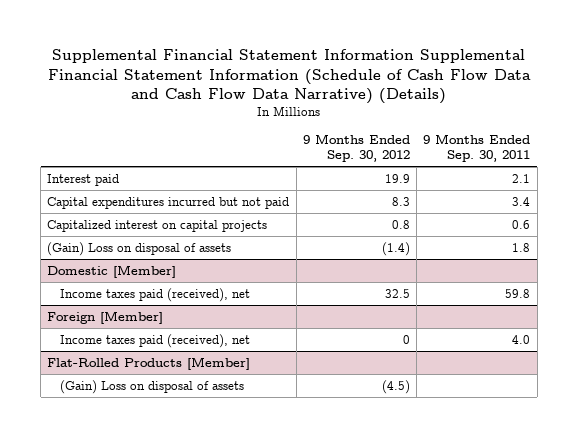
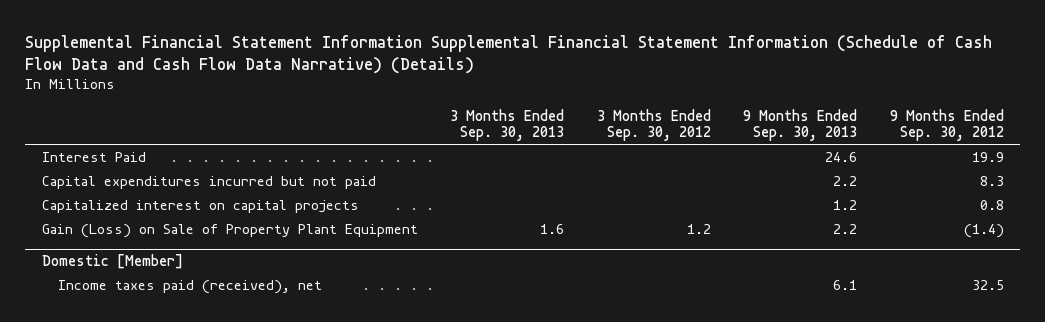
[423,134,531,163] 9 Months Ended Sep. 30, 2011 -> none
none -> [450,108,565,142] 3 Months Ended Sep. 30, 2013
none -> [596,108,711,142] 3 Months Ended Sep. 30, 2012
none -> [743,108,858,142] 9 Months Ended Sep. 30, 2013
[47,173,120,186] Interest paid -> [41,151,146,162] Interest Paid
[47,241,232,256] (Gain) Loss on disposal of assets -> [41,223,418,238] Gain (Loss) on Sale of Property Plant Equipment
[47,310,164,324] Foreign [Member] -> none
[60,333,251,348] Income taxes paid (received), net -> none
[47,356,251,370] Flat-Rolled Products [Member] -> none
[60,379,245,394] (Gain) Loss on disposal of assets -> none

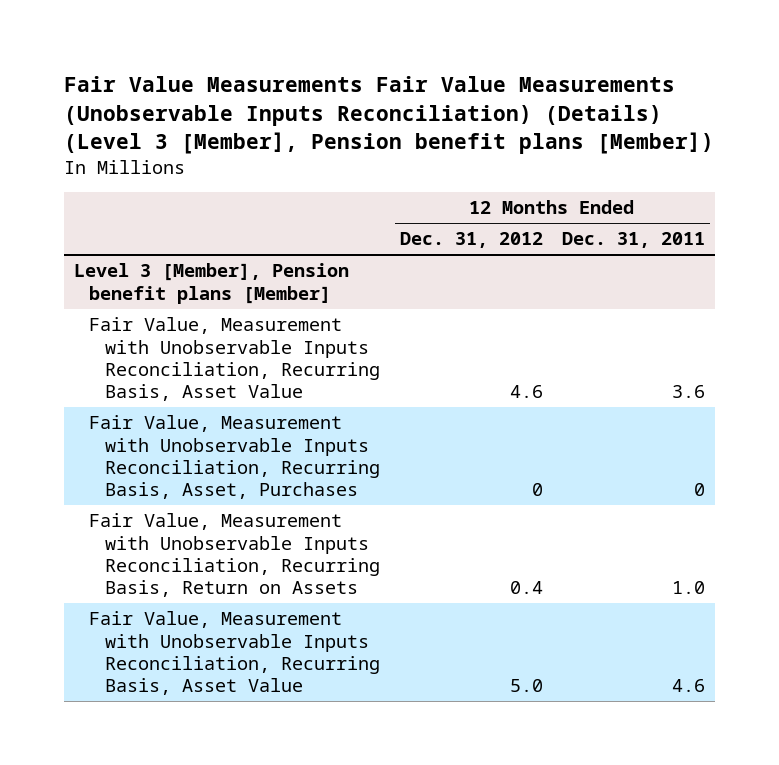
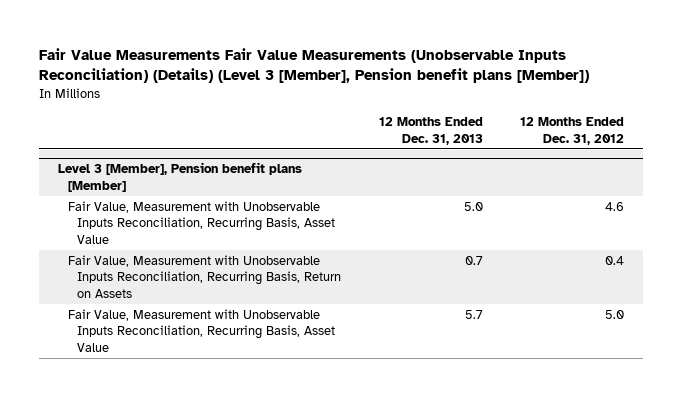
[562,232,706,249] Dec. 31, 2011 -> none
none -> [378,116,483,145] 12 Months Ended Dec. 31, 2013
[89,415,380,500] Fair Value, Measurement with Unobservable Inputs Reconciliation, Recurring Basis, Asset, Purchases -> none

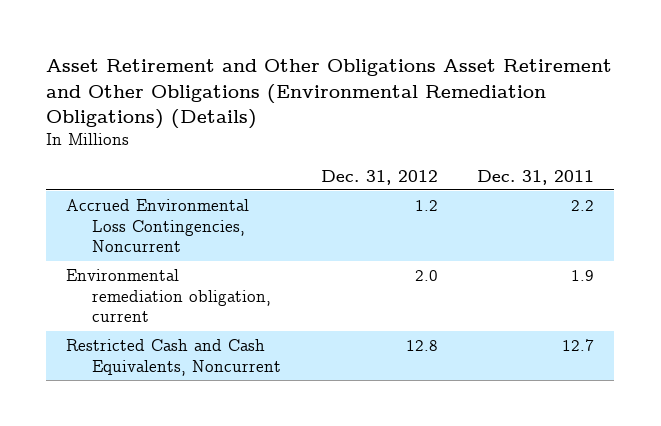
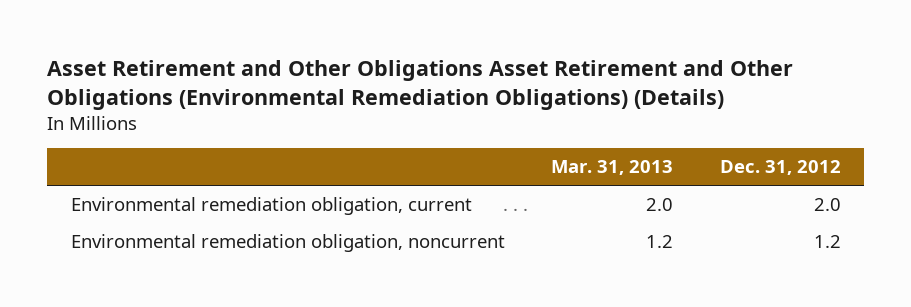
[477,169,595,185] Dec. 31, 2011 -> none
none -> [551,160,674,176] Mar. 31, 2013
[66,198,250,253] Accrued Environmental Loss Contingencies, Noncurrent -> none
[66,338,282,376] Restricted Cash and Cash Equivalents, Noncurrent -> none
none -> [70,234,505,253] Environmental remediation obligation, noncurrent

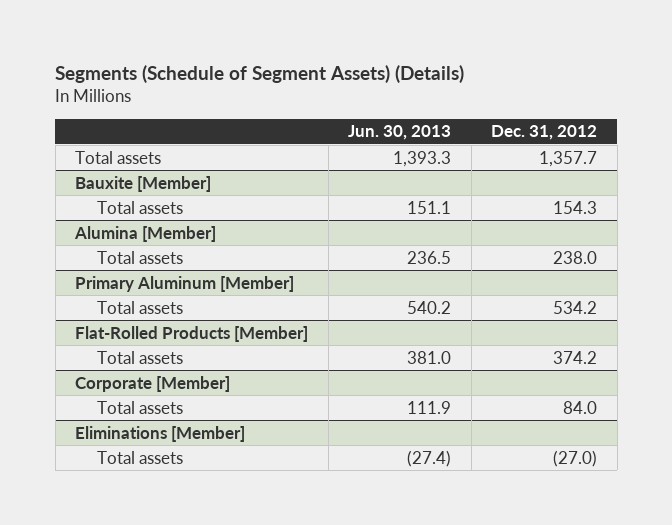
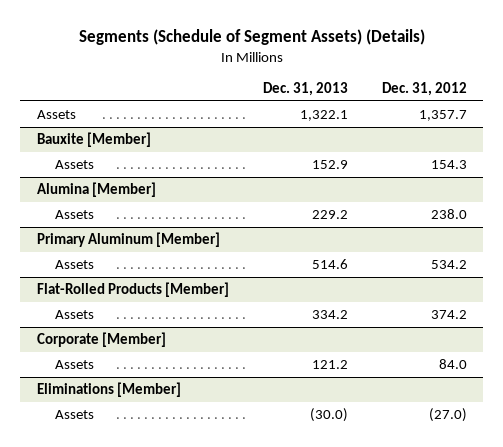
[348,125,452,141] Jun. 30, 2013 -> none
none -> [262,82,348,97] Dec. 31, 2013
[75,150,162,164] Total assets -> [36,109,76,119] Assets
[97,200,184,214] Total assets -> [54,159,94,169] Assets
[97,250,184,264] Total assets -> [54,209,94,219] Assets
[97,300,184,314] Total assets -> [54,259,94,269] Assets
[97,350,184,364] Total assets -> [54,309,94,319] Assets
[97,400,184,414] Total assets -> [54,359,94,369] Assets
[97,450,184,464] Total assets -> [54,409,94,419] Assets

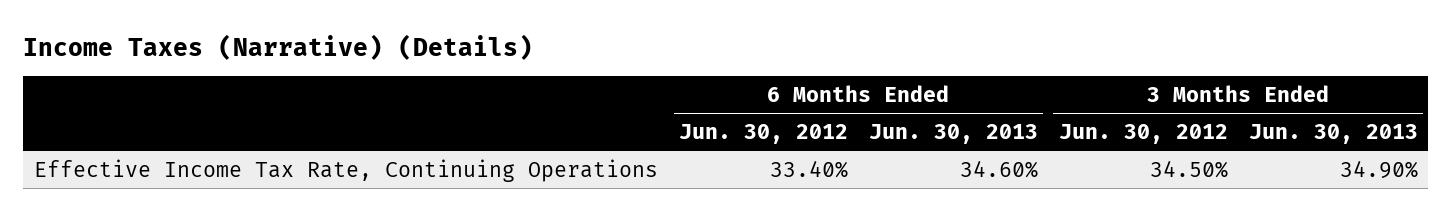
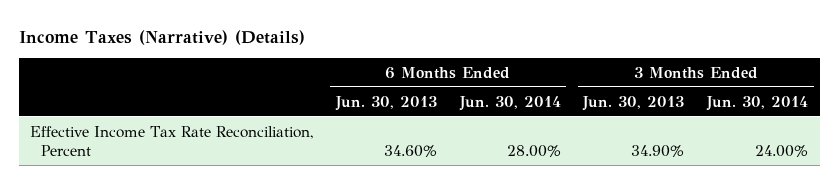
[678,124,848,145] Jun. 30, 2012 -> none
[1058,124,1228,145] Jun. 30, 2012 -> none
none -> [458,95,561,111] Jun. 30, 2014
none -> [706,95,809,111] Jun. 30, 2014
[33,158,658,182] Effective Income Tax Rate, Continuing Operations -> [30,125,314,157] Effective Income Tax Rate Reconciliation, Percent

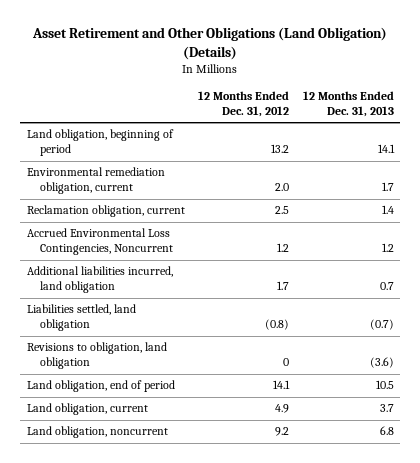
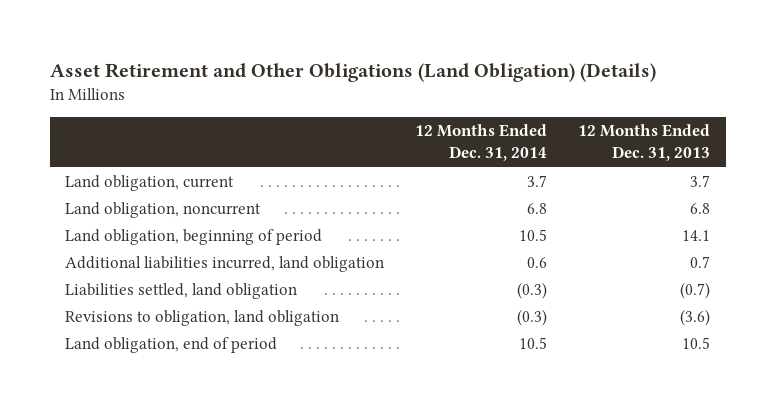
[198,90,290,117] 12 Months Ended Dec. 31, 2012 -> none
none -> [415,124,548,162] 12 Months Ended Dec. 31, 2014
[26,403,148,416] Land obligation, current -> [65,175,235,192] Land obligation, current
[26,426,168,439] Land obligation, noncurrent -> [65,202,262,219] Land obligation, noncurrent
[26,167,165,195] Environmental remediation obligation, current -> none
[26,205,185,218] Reclamation obligation, current -> none
[26,228,173,256] Accrued Environmental Loss Contingencies, Noncurrent -> none

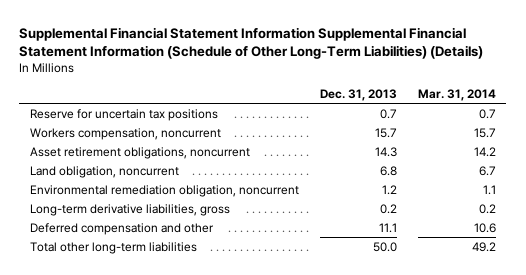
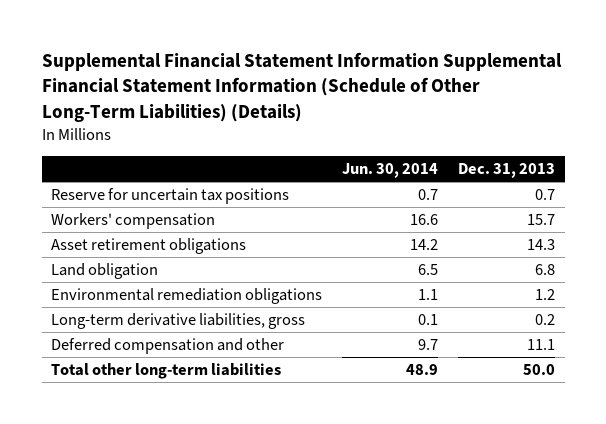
[417,88,496,101] Mar. 31, 2014 -> none
none -> [342,163,439,179] Jun. 30, 2014
[29,127,221,140] Workers compensation, noncurrent -> [51,212,216,229] Workers' compensation
[29,146,250,159] Asset retirement obligations, noncurrent -> [51,237,247,254] Asset retirement obligations
[29,165,179,178] Land obligation, noncurrent -> [51,262,159,279] Land obligation
[29,184,299,197] Environmental remediation obligation, noncurrent -> [51,287,323,304] Environmental remediation obligations

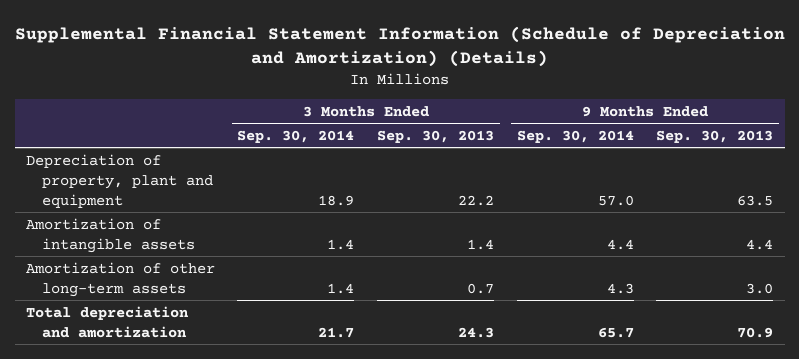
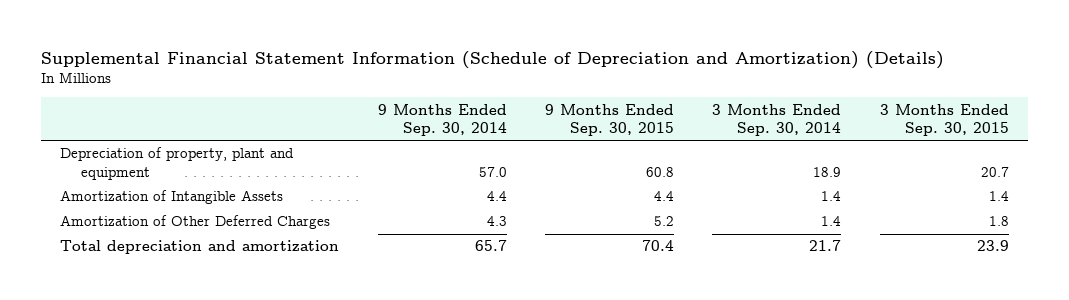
[377,129,495,143] Sep. 30, 2013 -> none
[656,129,774,143] Sep. 30, 2013 -> none
none -> [544,103,674,137] 9 Months Ended Sep. 30, 2015
none -> [879,103,1009,137] 3 Months Ended Sep. 30, 2015
[25,217,196,253] Amortization of intangible assets -> [60,190,284,205] Amortization of Intangible Assets
[25,261,215,297] Amortization of other long-term assets -> [60,215,331,230] Amortization of Other Deferred Charges

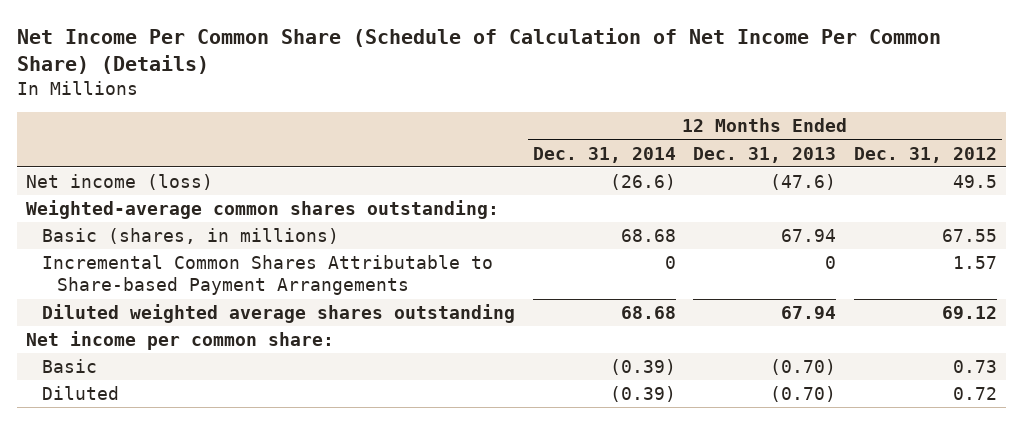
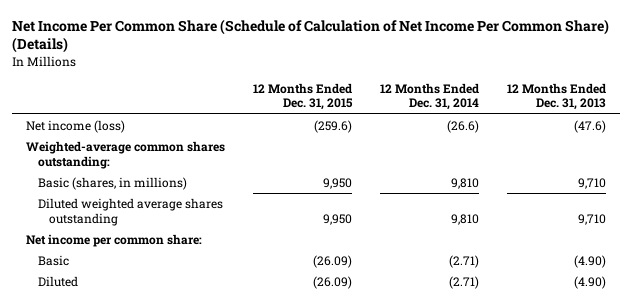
[854,146,998,163] Dec. 31, 2012 -> none
none -> [253,82,354,111] 12 Months Ended Dec. 31, 2015
[41,254,493,296] Incremental Common Shares Attributable to Share-based Payment Arrangements -> none
[620,228,676,242] 68.68 -> [451,178,480,190] 9,810
[781,228,837,242] 67.94 -> [578,178,607,190] 9,710
[620,305,676,319] 68.68 -> [451,213,480,225] 9,810
[781,305,837,319] 67.94 -> [578,213,607,225] 9,710
[609,358,676,375] (0.39) -> [449,255,480,269] (2.71)
[770,358,837,375] (0.70) -> [574,255,607,269] (4.90)
[609,385,676,402] (0.39) -> [449,276,480,290] (2.71)
[770,385,837,402] (0.70) -> [574,276,607,290] (4.90)

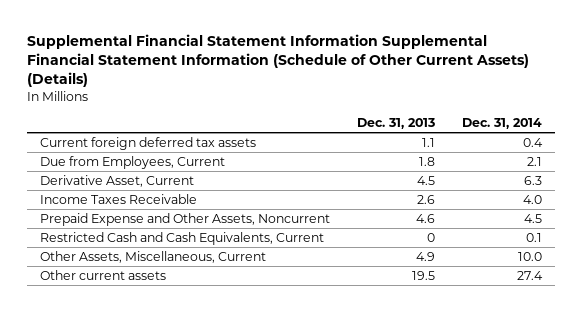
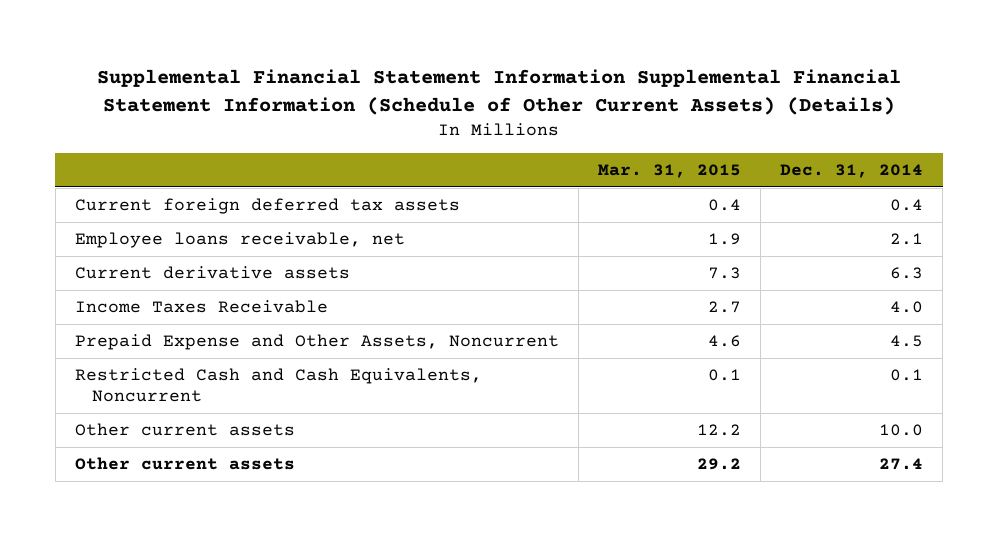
[357,118,436,130] Dec. 31, 2013 -> none
none -> [598,163,742,178] Mar. 31, 2015
[40,155,226,169] Due from Employees, Current -> [74,232,405,249] Employee loans receivable, net
[40,174,195,187] Derivative Asset, Current -> [74,266,350,280] Current derivative assets
[40,231,325,245] Restricted Cash and Cash Equivalents, Current -> [74,368,482,402] Restricted Cash and Cash Equivalents, Noncurrent
[40,250,267,263] Other Assets, Miscellaneous, Current -> [74,423,295,437] Other current assets

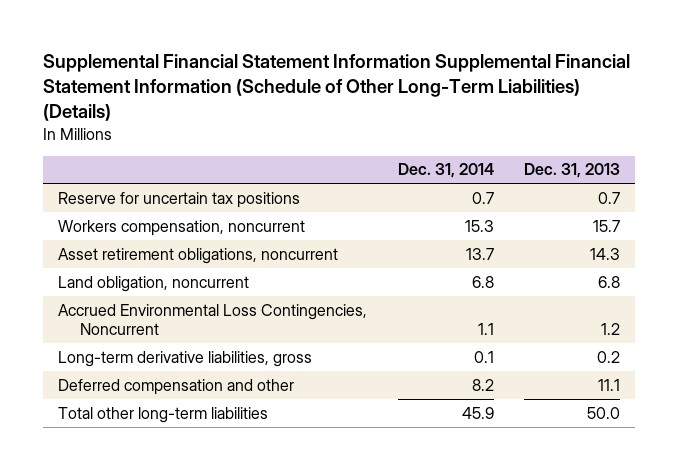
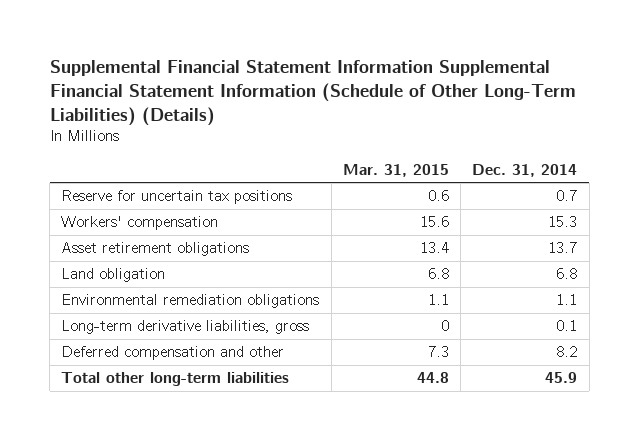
[524,163,621,179] Dec. 31, 2013 -> none
none -> [342,163,449,177] Mar. 31, 2015
[58,219,306,236] Workers compensation, noncurrent -> [61,216,219,231] Workers' compensation
[58,247,339,264] Asset retirement obligations, noncurrent -> [61,242,250,257] Asset retirement obligations
[58,275,250,292] Land obligation, noncurrent -> [61,268,166,283] Land obligation
[58,303,368,335] Accrued Environmental Loss Contingencies, Noncurrent -> [61,294,320,309] Environmental remediation obligations

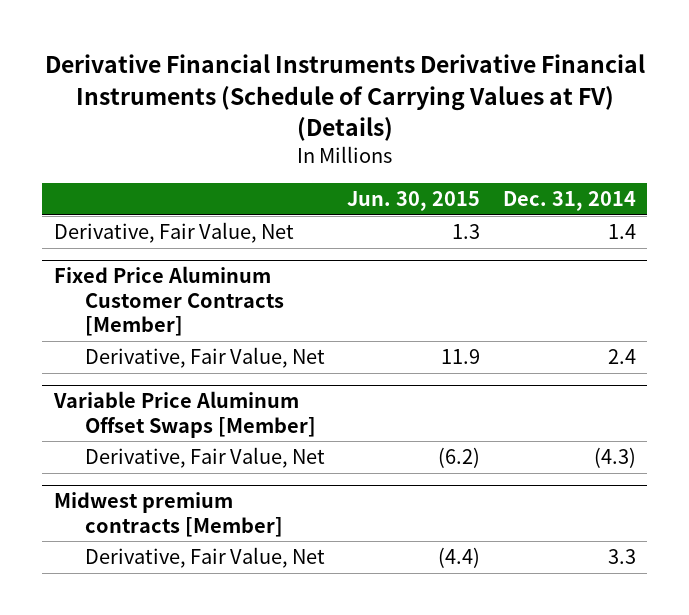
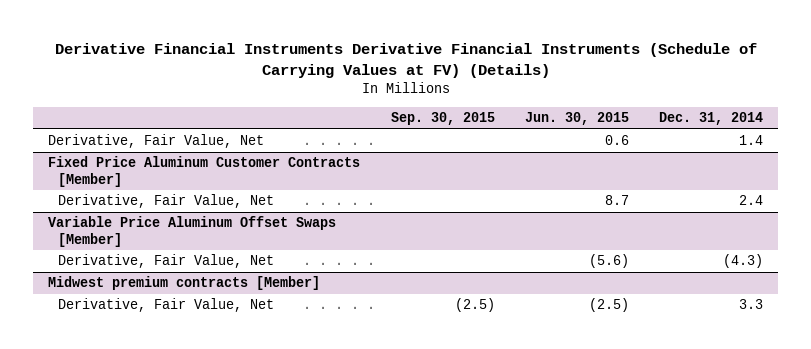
none -> [390,112,495,126] Sep. 30, 2015
[452,224,481,240] 1.3 -> [604,135,629,146] 0.6
[441,349,481,365] 11.9 -> [604,195,629,206] 8.7
[438,447,481,469] (6.2) -> [588,254,629,269] (5.6)
[438,547,481,569] (4.4) -> [588,298,629,313] (2.5)

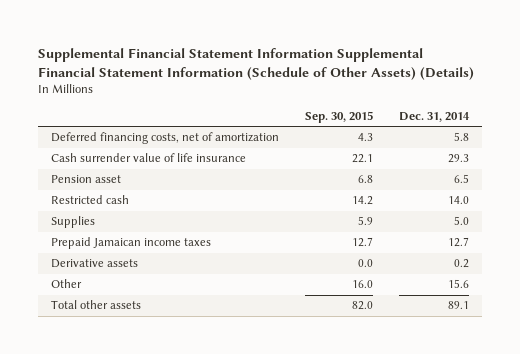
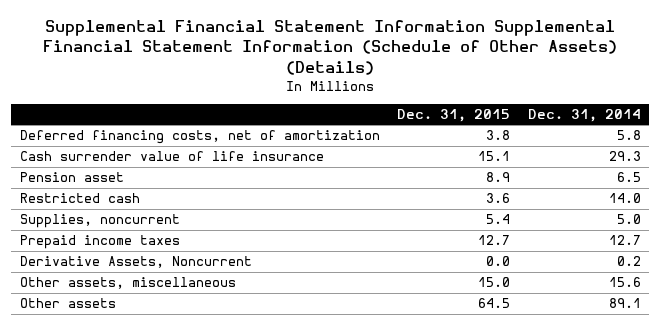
[305,111,374,124] Sep. 30, 2015 -> none
none -> [397,109,511,123] Dec. 31, 2015
[51,216,96,229] Supplies -> [19,214,180,229] Supplies, noncurrent
[51,237,212,250] Prepaid Jamaican income taxes -> [19,235,180,250] Prepaid income taxes
[51,259,139,269] Derivative assets -> [19,256,252,269] Derivative Assets, Noncurrent
[51,279,83,289] Other -> [19,277,236,290] Other assets, miscellaneous
[51,300,142,310] Total other assets -> [19,298,116,309] Other assets

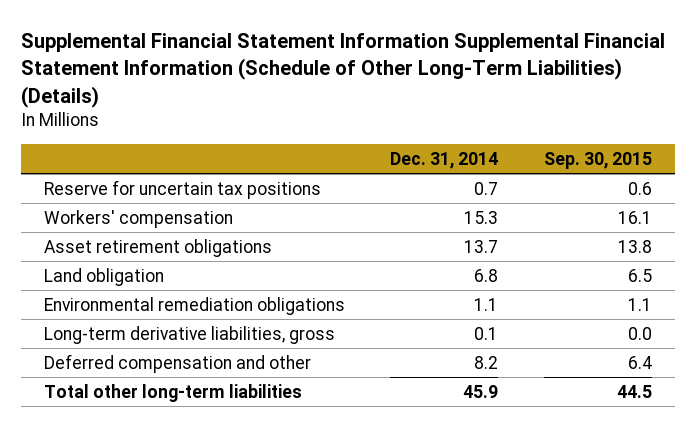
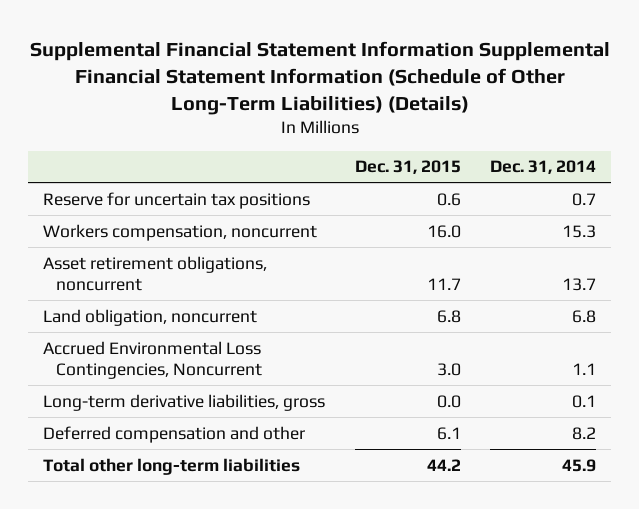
[543,151,652,169] Sep. 30, 2015 -> none
none -> [354,160,461,175] Dec. 31, 2015
[43,209,233,228] Workers' compensation -> [43,223,318,241] Workers compensation, noncurrent
[43,238,272,257] Asset retirement obligations -> [43,255,268,292] Asset retirement obligations, noncurrent
[43,267,164,286] Land obligation -> [43,308,258,326] Land obligation, noncurrent
[43,296,345,315] Environmental remediation obligations -> [43,340,262,380] Accrued Environmental Loss Contingencies, Noncurrent

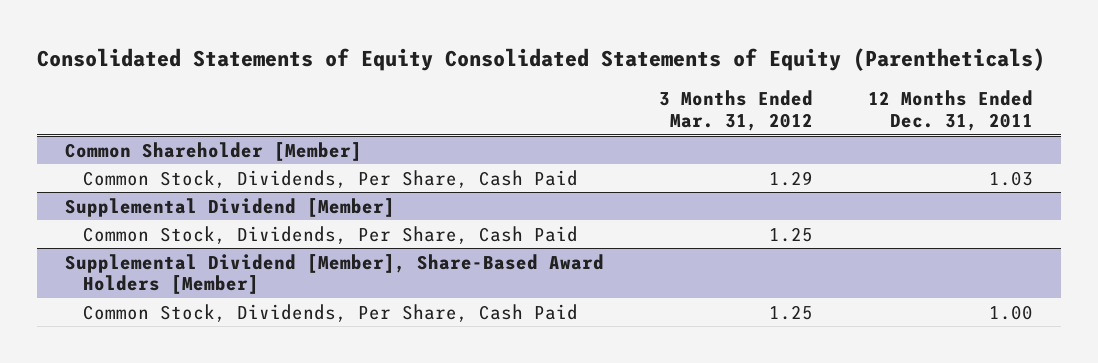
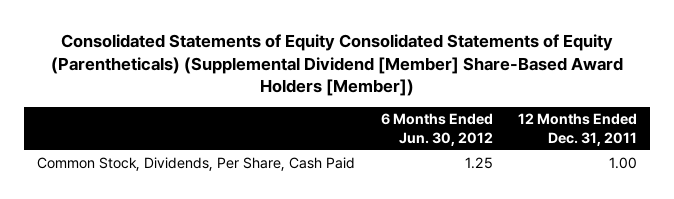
[37,48,1046,72] Consolidated Statements of Equity Consolidated Statements of Equity (Parentheticals) -> [51,33,624,97] Consolidated Statements of Equity Consolidated Statements of Equity (Parentheticals) (Supplemental Dividend [Member] Share-Based Award Holders [Member])
[658,90,813,132] 3 Months Ended Mar. 31, 2012 -> none
none -> [380,113,493,146] 6 Months Ended Jun. 30, 2012
[64,141,362,161] Common Shareholder [Member] -> none
[82,169,578,188] Common Stock, Dividends, Per Share, Cash Paid -> none
[64,197,395,217] Supplemental Dividend [Member] -> none
[82,225,578,244] Common Stock, Dividends, Per Share, Cash Paid -> none
[64,253,604,295] Supplemental Dividend [Member], Share-Based Award Holders [Member] -> none

